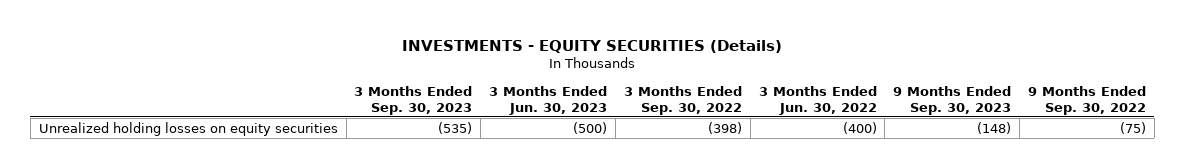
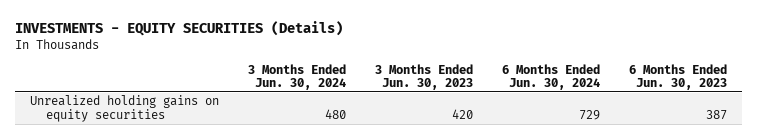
[354,86,473,115] 3 Months Ended Sep. 30, 2023 -> none
[623,86,742,115] 3 Months Ended Sep. 30, 2022 -> none
[758,86,877,115] 3 Months Ended Jun. 30, 2022 -> none
[893,86,1012,115] 9 Months Ended Sep. 30, 2023 -> none
[1028,86,1147,115] 9 Months Ended Sep. 30, 2022 -> none
none -> [247,63,346,91] 3 Months Ended Jun. 30, 2024
none -> [502,63,601,91] 6 Months Ended Jun. 30, 2024
none -> [629,63,728,91] 6 Months Ended Jun. 30, 2023
[38,121,338,136] Unrealized holding losses on equity securities -> [29,95,219,123] Unrealized holding gains on equity securities
[573,121,608,134] (500) -> [452,109,474,120] 420

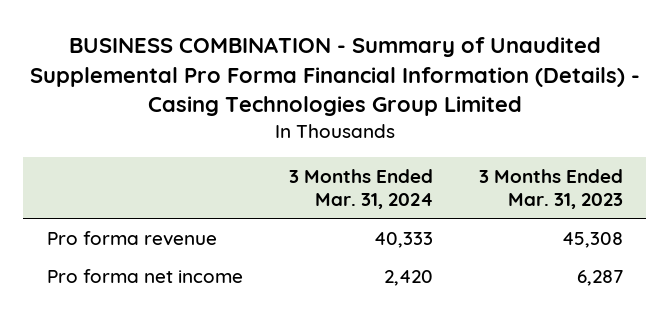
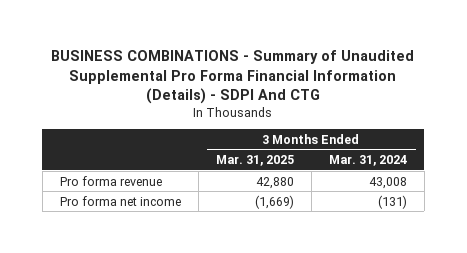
[29,37,640,117] BUSINESS COMBINATION - Summary of Unaudited Supplemental Pro Forma Financial Information (Details) - Casing Technologies Group Limited -> [51,50,415,105] BUSINESS COMBINATIONS - Summary of Unaudited Supplemental Pro Forma Financial Information (Details) - SDPI And CTG
[478,168,623,210] 3 Months Ended Mar. 31, 2023 -> none
none -> [215,155,294,167] Mar. 31, 2025
[373,231,433,248] 40,333 -> [368,176,407,189] 43,008
[383,269,433,286] 2,420 -> [377,194,407,209] (131)

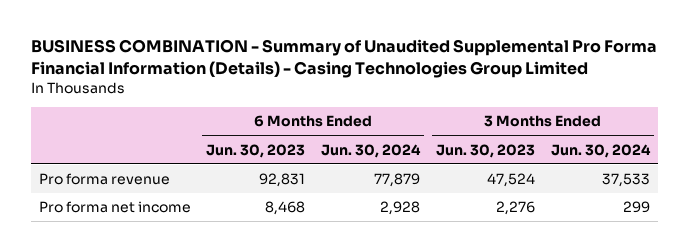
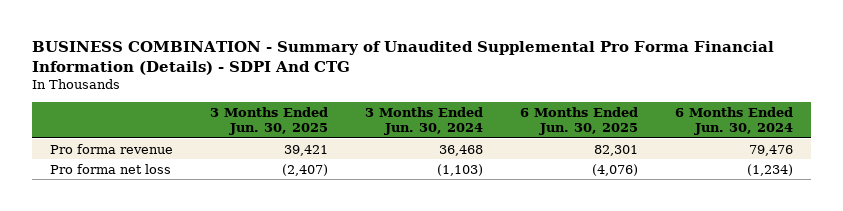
[30,39,657,79] BUSINESS COMBINATION - Summary of Unaudited Supplemental Pro Forma Financial Information (Details) - Casing Technologies Group Limited -> [31,40,774,75] BUSINESS COMBINATION - Summary of Unaudited Supplemental Pro Forma Financial Information (Details) - SDPI And CTG
[206,143,306,158] Jun. 30, 2023 -> none
[435,143,535,158] Jun. 30, 2023 -> none
none -> [210,106,329,136] 3 Months Ended Jun. 30, 2025
none -> [520,106,639,136] 6 Months Ended Jun. 30, 2025
[374,173,421,188] 77,879 -> [748,144,793,156] 79,476
[601,173,650,188] 37,533 -> [439,144,484,156] 36,468
[38,201,191,214] Pro forma net income -> [50,163,172,174] Pro forma net loss
[380,201,421,216] 2,928 -> [746,163,793,176] (1,234)
[622,201,650,214] 299 -> [437,163,484,176] (1,103)

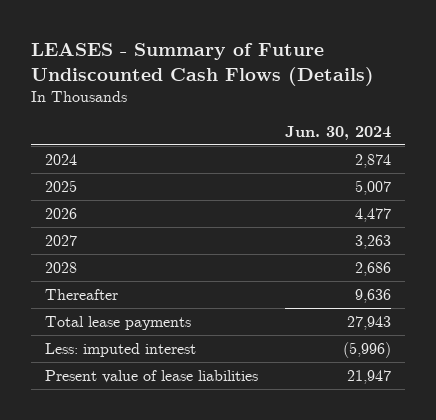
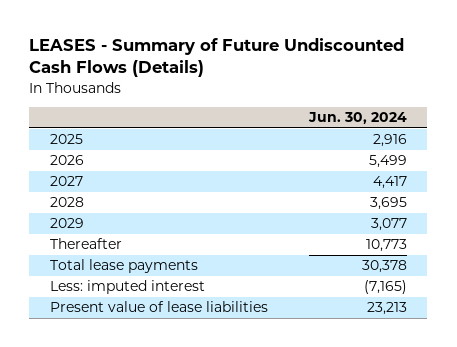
[44,153,77,165] 2024 -> none
[354,179,391,195] 5,007 -> [372,134,407,148] 2,916
[354,207,391,222] 4,477 -> [368,155,407,169] 5,499
[354,234,391,249] 3,263 -> [372,176,407,190] 4,417
[354,261,391,276] 2,686 -> [369,197,407,211] 3,695
none -> [49,218,84,229] 2029
[354,288,391,303] 9,636 -> [365,239,407,253] 10,773
[346,315,391,330] 27,943 -> [361,260,407,274] 30,378
[342,341,391,358] (5,996) -> [363,280,407,295] (7,165)
[346,369,391,384] 21,947 -> [366,302,407,316] 23,213

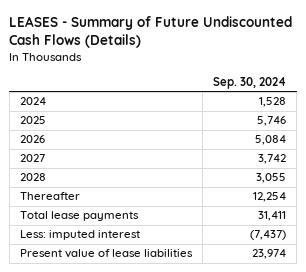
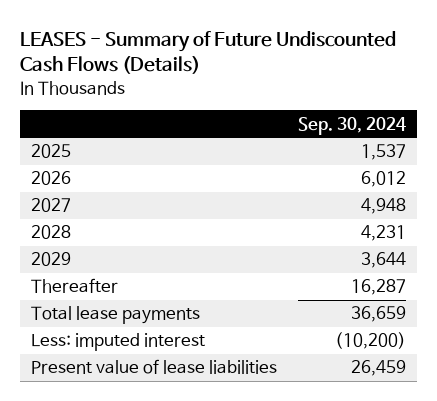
[19,97,46,106] 2024 -> none
[256,116,286,127] 5,746 -> [361,144,407,161] 1,537
[254,135,286,146] 5,084 -> [361,171,407,188] 6,012
[257,154,286,165] 3,742 -> [361,198,407,215] 4,948
[255,173,286,184] 3,055 -> [361,225,407,242] 4,231
none -> [31,252,72,267] 2029
[252,192,286,203] 12,254 -> [351,279,407,296] 16,287
[257,211,286,222] 31,411 -> [351,306,407,323] 36,659
[249,230,286,241] (7,437) -> [335,332,407,350] (10,200)
[251,249,286,260] 23,974 -> [351,360,407,377] 26,459

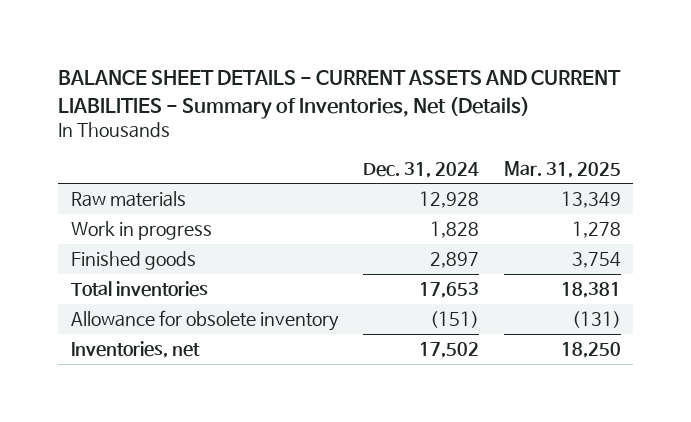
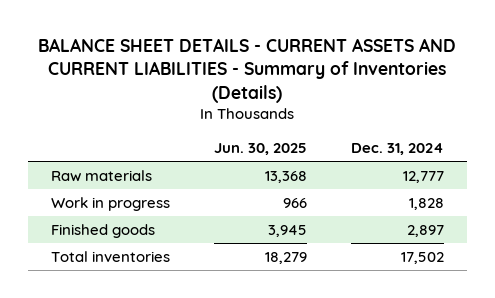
[58,70,622,119] BALANCE SHEET DETAILS - CURRENT ASSETS AND CURRENT LIABILITIES - Summary of Inventories, Net (Details) -> [38,37,457,103] BALANCE SHEET DETAILS - CURRENT ASSETS AND CURRENT LIABILITIES - Summary of Inventories (Details)
[503,160,621,178] Mar. 31, 2025 -> none
none -> [213,143,307,156] Jun. 30, 2025
[419,191,480,209] 12,928 -> [403,170,445,183] 12,777
[70,310,339,332] Allowance for obsolete inventory -> none
[70,341,200,359] Inventories, net -> none
[419,282,480,299] 17,653 -> [401,251,445,264] 17,502

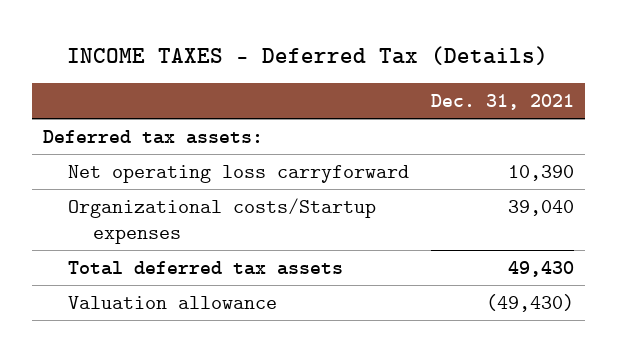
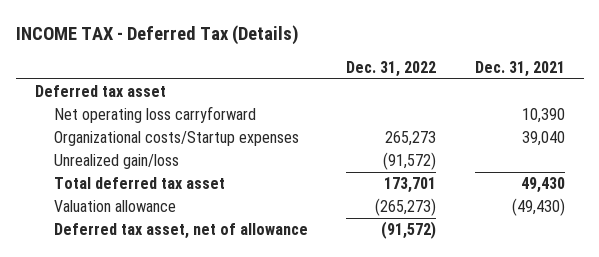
[67,46,549,66] INCOME TAXES - Deferred Tax (Details) -> [15,25,299,46] INCOME TAX - Deferred Tax (Details)
none -> [346,61,437,78] Dec. 31, 2022
[42,129,263,144] Deferred tax assets: -> [34,84,166,97] Deferred tax asset
none -> [53,153,179,169] Unrealized gain/loss
[67,260,343,275] Total deferred tax assets -> [53,176,225,189] Total deferred tax asset
none -> [53,222,308,239] Deferred tax asset, net of allowance

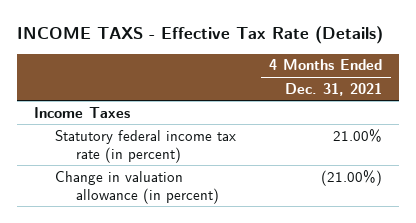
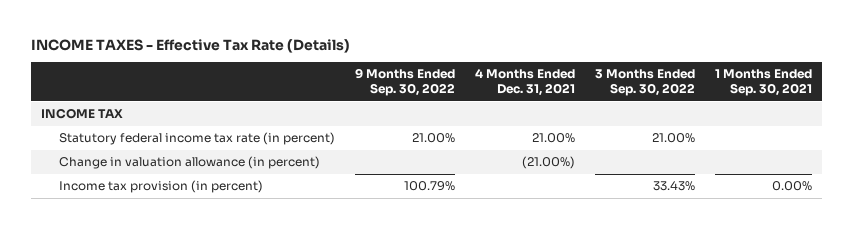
[16,26,383,45] INCOME TAXS - Effective Tax Rate (Details) -> [31,39,351,54] INCOME TAXES - Effective Tax Rate (Details)
none -> [354,68,455,97] 9 Months Ended Sep. 30, 2022
none -> [594,69,695,97] 3 Months Ended Sep. 30, 2022
none -> [714,69,812,97] 1 Months Ended Sep. 30, 2021
[33,106,130,118] Income Taxes -> [41,108,124,120] INCOME TAX
none -> [58,180,263,194] Income tax provision (in percent)

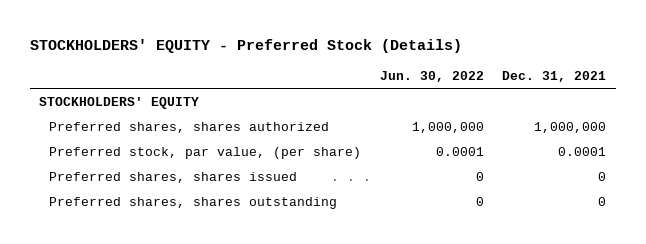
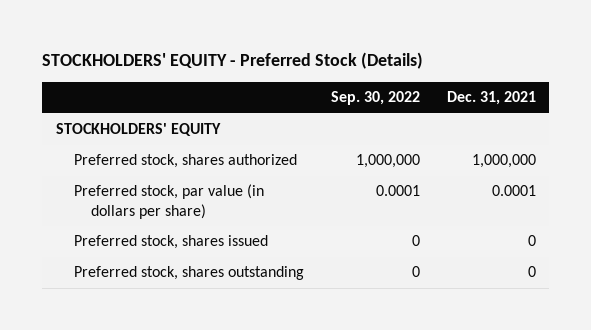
[379,71,484,83] Jun. 30, 2022 -> none
none -> [330,91,420,106] Sep. 30, 2022
[49,121,330,133] Preferred shares, shares authorized -> [73,154,297,169] Preferred stock, shares authorized
[49,146,362,159] Preferred stock, par value, (per share) -> [73,184,264,220] Preferred stock, par value (in dollars per share)
[49,171,298,183] Preferred shares, shares issued -> [73,235,268,250] Preferred stock, shares issued
[49,196,338,209] Preferred shares, shares outstanding -> [73,266,304,281] Preferred stock, shares outstanding

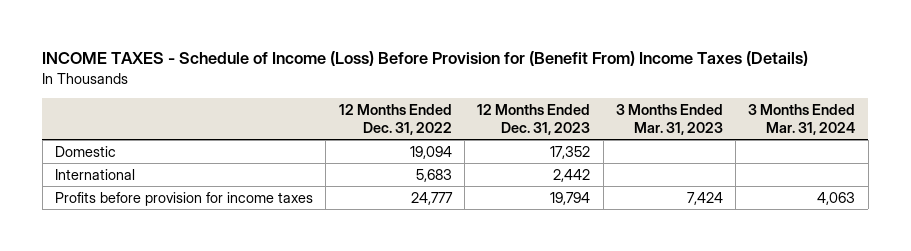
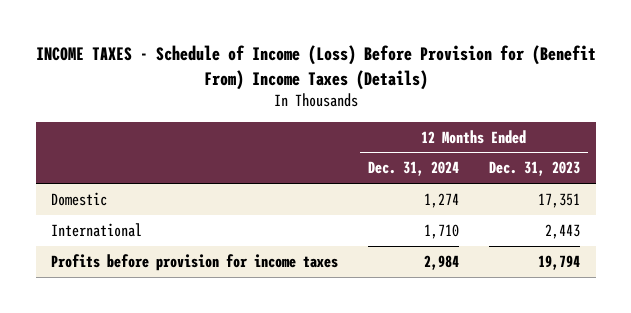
[338,103,452,136] 12 Months Ended Dec. 31, 2022 -> none
[615,103,723,136] 3 Months Ended Mar. 31, 2023 -> none
[748,103,856,136] 3 Months Ended Mar. 31, 2024 -> none
none -> [368,161,460,177] Dec. 31, 2024
[550,145,591,159] 17,352 -> [538,192,581,208] 17,351
[553,168,591,182] 2,442 -> [545,223,581,239] 2,443

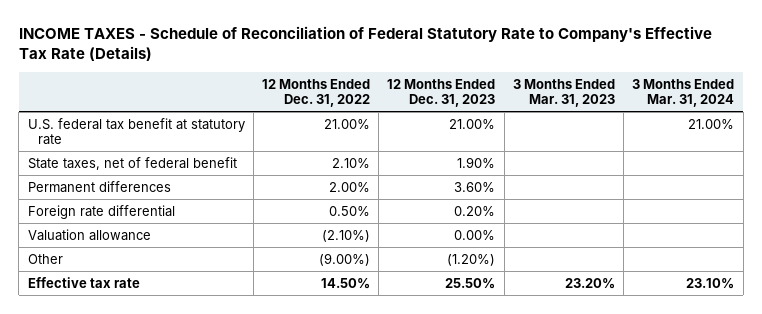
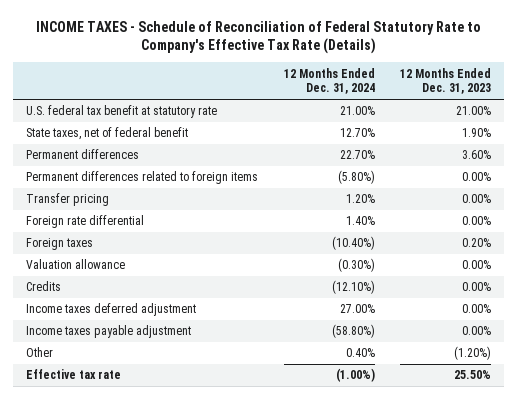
[262,78,371,108] 12 Months Ended Dec. 31, 2022 -> none
[512,78,615,108] 3 Months Ended Mar. 31, 2023 -> none
[632,78,735,108] 3 Months Ended Mar. 31, 2024 -> none
none -> [283,67,375,95] 12 Months Ended Dec. 31, 2024
none -> [25,171,258,185] Permanent differences related to foreign items
none -> [25,193,109,207] Transfer pricing
[454,205,496,216] 0.20% -> [462,216,492,226] 0.00%
none -> [25,238,93,251] Foreign taxes
none -> [25,281,61,292] Credits
none -> [25,303,196,317] Income taxes deferred adjustment
none -> [25,325,191,339] Income taxes payable adjustment

